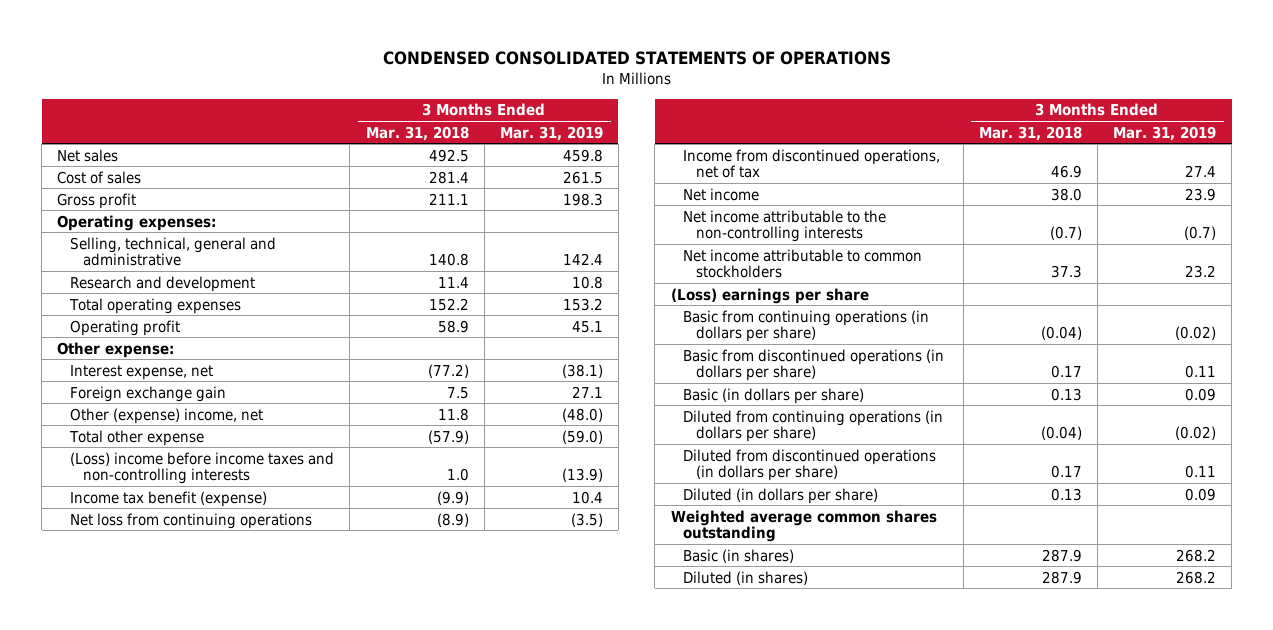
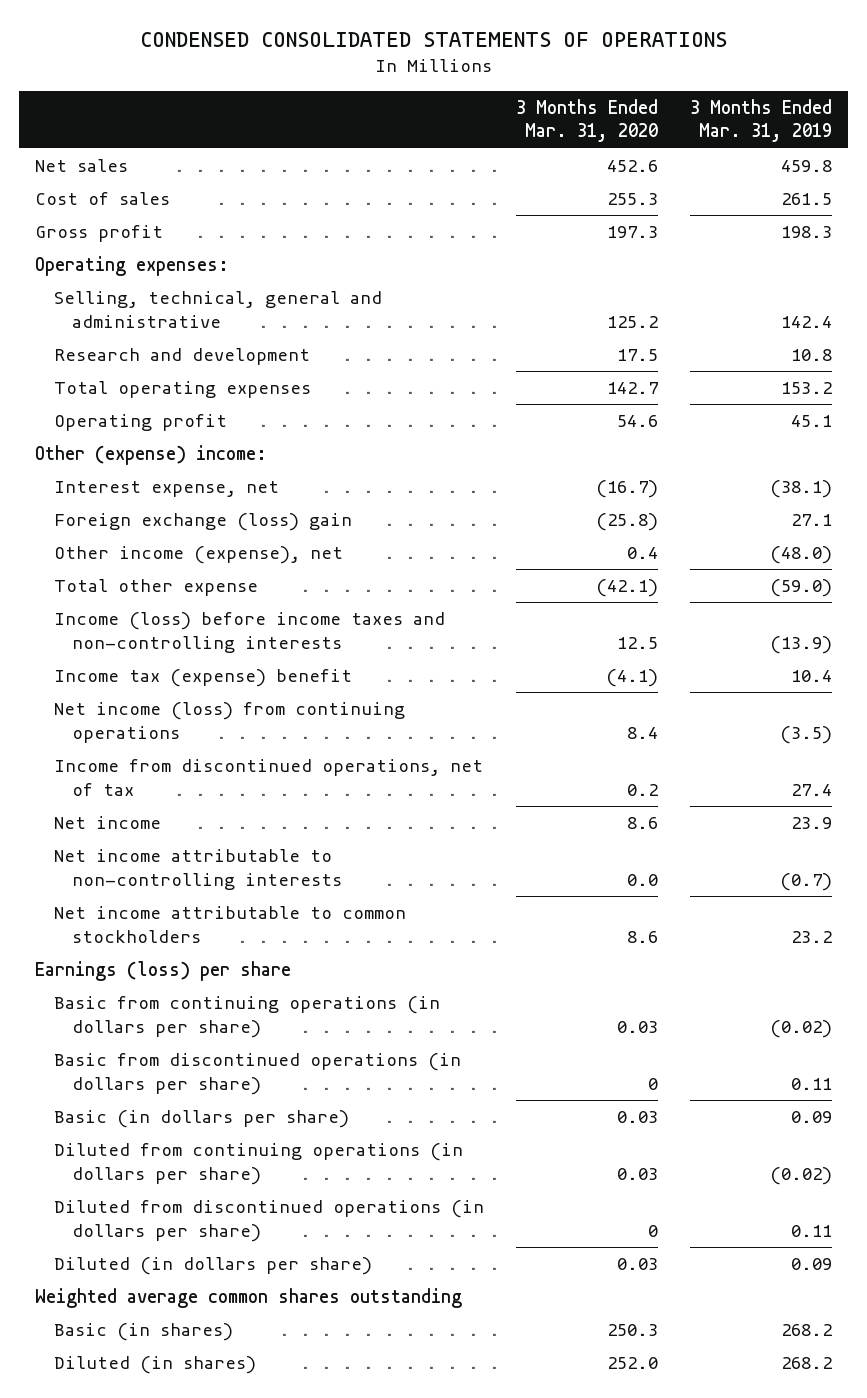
[365,125,469,141] Mar. 31, 2018 -> none
none -> [515,98,658,143] 3 Months Ended Mar. 31, 2020
[57,341,175,358] Other expense: -> [34,444,267,465] Other (expense) income:
[70,385,227,402] Foreign exchange gain -> [53,512,352,531] Foreign exchange (loss) gain
[70,407,264,424] Other (expense) income, net -> [53,545,343,564] Other income (expense), net
[70,451,335,485] (Loss) income before income taxes and non-controlling interests -> [53,611,445,653] Income (loss) before income taxes and non-controlling interests
[70,490,268,507] Income tax benefit (expense) -> [53,668,352,687] Income tax (expense) benefit
[70,512,313,529] Net loss from continuing operations -> [53,701,405,743] Net income (loss) from continuing operations
[683,209,887,243] Net income attributable to the non-controlling interests -> [53,848,343,890] Net income attributable to non-controlling interests
[670,287,869,304] (Loss) earnings per share -> [34,960,291,981] Earnings (loss) per share

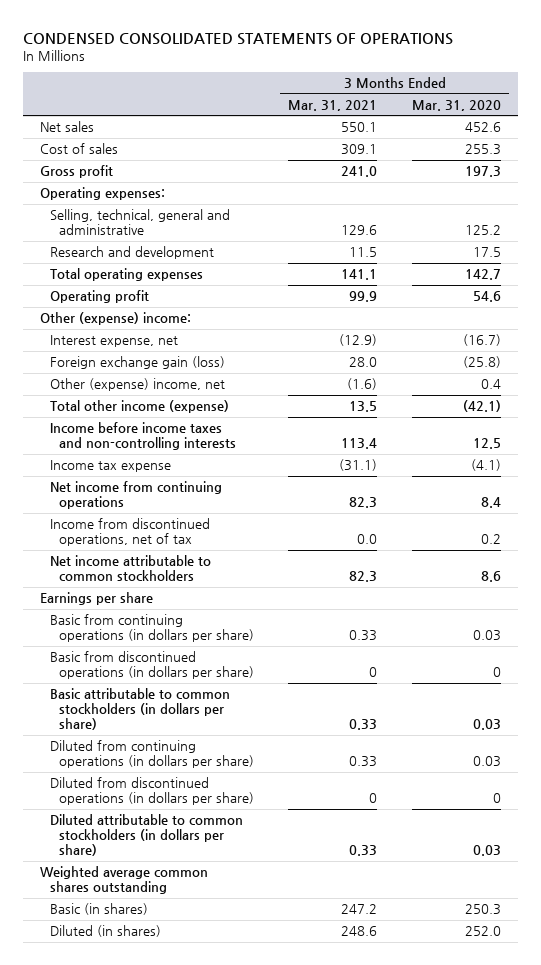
[690,98,833,143] 3 Months Ended Mar. 31, 2019 -> none
none -> [288,99,378,111] Mar. 31, 2021
[53,512,352,531] Foreign exchange (loss) gain -> [49,356,225,370] Foreign exchange gain (loss)
[53,545,343,564] Other income (expense), net -> [49,378,225,392] Other (expense) income, net
[53,578,258,596] Total other expense -> [49,400,229,414] Total other income (expense)
[53,611,445,653] Income (loss) before income taxes and non-controlling interests -> [49,422,237,451] Income before income taxes and non-controlling interests
[53,668,352,687] Income tax (expense) benefit -> [49,460,171,473] Income tax expense
[53,701,405,743] Net income (loss) from continuing operations -> [49,481,222,510] Net income from continuing operations
[53,815,161,829] Net income -> none
[53,848,343,890] Net income attributable to non-controlling interests -> none
[34,960,291,981] Earnings (loss) per share -> [40,592,154,606] Earnings per share
[53,1109,349,1128] Basic (in dollars per share) -> [49,688,230,731] Basic attributable to common stockholders (in dollars per share)
[53,1256,372,1275] Diluted (in dollars per share) -> [49,814,243,857] Diluted attributable to common stockholders (in dollars per share)

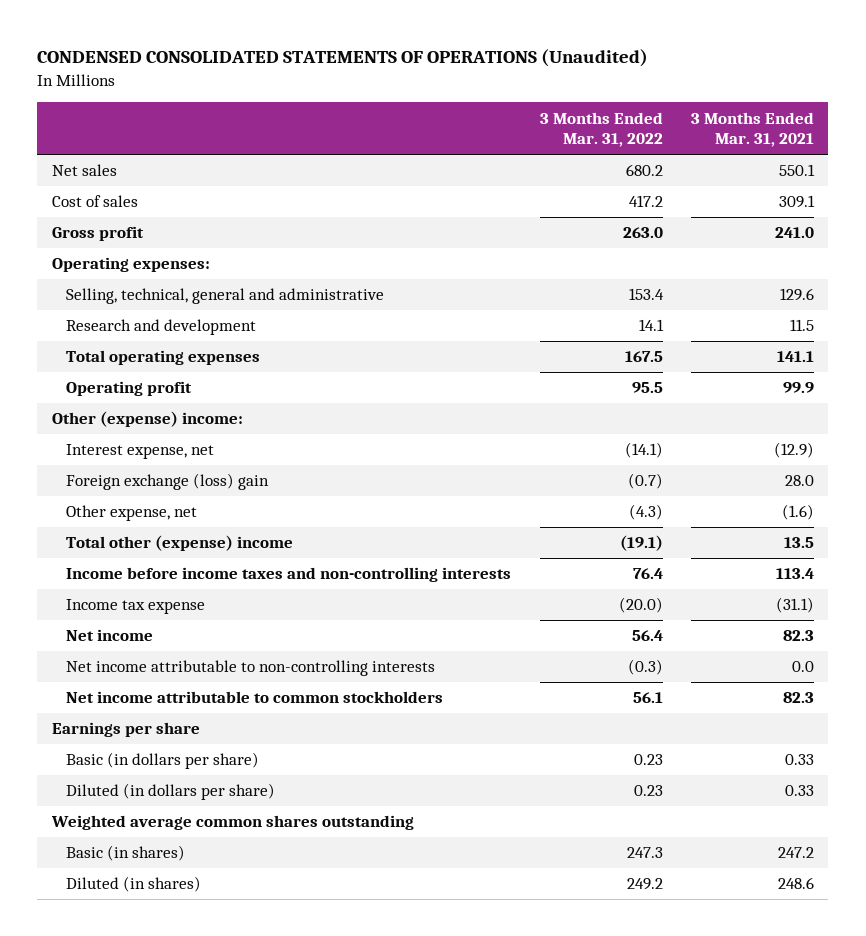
[23,32,454,45] CONDENSED CONSOLIDATED STATEMENTS OF OPERATIONS -> [37,49,649,68] CONDENSED CONSOLIDATED STATEMENTS OF OPERATIONS (Unaudited)
[411,99,501,111] Mar. 31, 2020 -> none
none -> [539,111,663,148] 3 Months Ended Mar. 31, 2022
[49,356,225,370] Foreign exchange gain (loss) -> [66,473,270,491] Foreign exchange (loss) gain
[49,378,225,392] Other (expense) income, net -> [66,505,198,522] Other expense, net
[49,400,229,414] Total other income (expense) -> [66,535,294,552] Total other (expense) income
[49,518,210,547] Income from discontinued operations, net of tax -> none
[49,481,222,510] Net income from continuing operations -> [66,629,154,642] Net income
none -> [66,660,436,677] Net income attributable to non-controlling interests
[49,614,255,643] Basic from continuing operations (in dollars per share) -> none
[49,651,255,680] Basic from discontinued operations (in dollars per share) -> none
[49,740,255,769] Diluted from continuing operations (in dollars per share) -> none
[49,777,255,806] Diluted from discontinued operations (in dollars per share) -> none
[49,688,230,731] Basic attributable to common stockholders (in dollars per share) -> [66,752,260,770] Basic (in dollars per share)
[49,814,243,857] Diluted attributable to common stockholders (in dollars per share) -> [66,783,276,801] Diluted (in dollars per share)

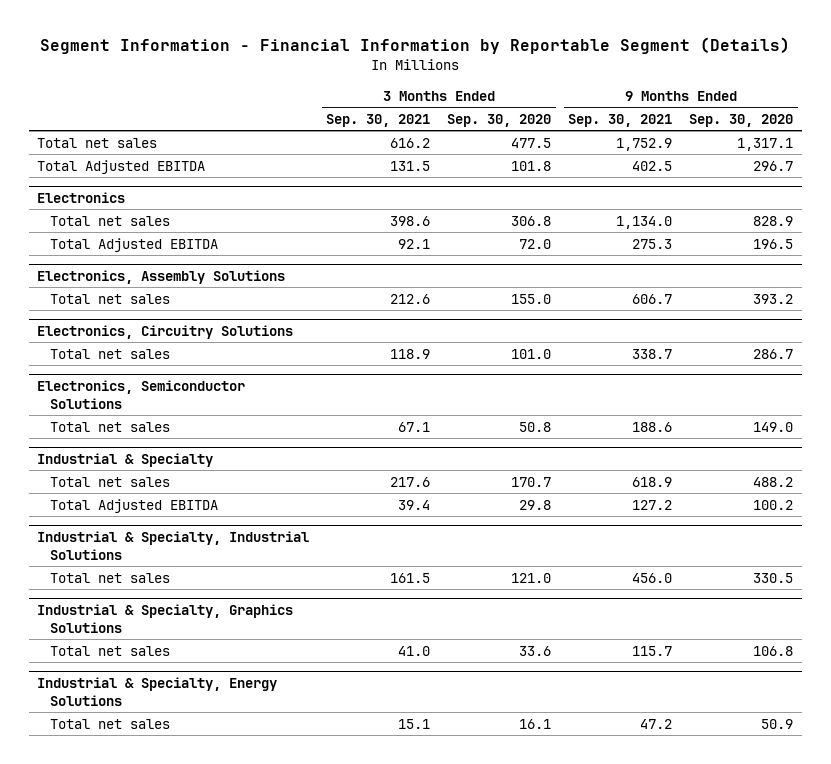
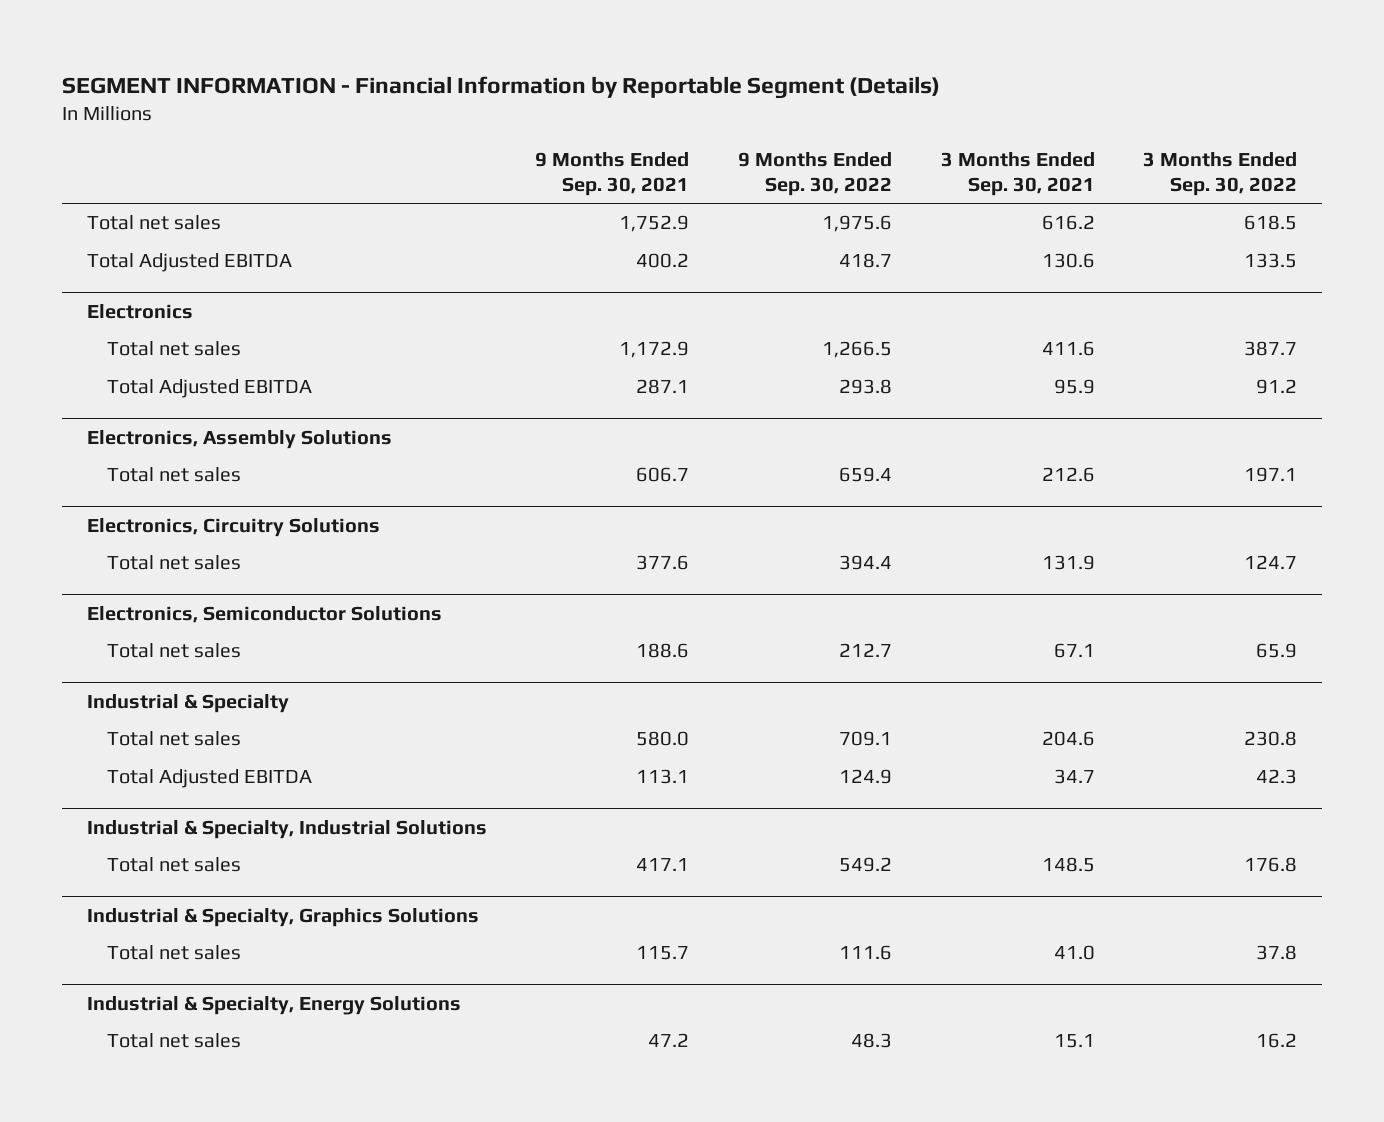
[40,36,791,54] Segment Information - Financial Information by Reportable Segment (Details) -> [62,76,941,100] SEGMENT INFORMATION - Financial Information by Reportable Segment (Details)
[447,113,552,127] Sep. 30, 2020 -> none
[689,113,794,127] Sep. 30, 2020 -> none
none -> [737,151,892,196] 9 Months Ended Sep. 30, 2022
none -> [1143,151,1298,196] 3 Months Ended Sep. 30, 2022
[390,160,431,171] 131.5 -> [1041,253,1095,269] 130.6
[632,160,673,171] 402.5 -> [636,253,690,269] 400.2
[390,215,431,226] 398.6 -> [1041,341,1095,357] 411.6
[616,215,673,229] 1,134.0 -> [619,341,690,359] 1,172.9
[398,238,431,249] 92.1 -> [1053,379,1095,395] 95.9
[632,238,673,249] 275.3 -> [636,379,690,395] 287.1
[390,348,431,359] 118.9 -> [1041,555,1095,571] 131.9
[632,348,673,359] 338.7 -> [636,555,690,571] 377.6
[390,476,431,487] 217.6 -> [1041,731,1095,747] 204.6
[632,476,673,487] 618.9 -> [636,731,690,747] 580.0
[398,499,431,510] 39.4 -> [1053,769,1095,785] 34.7
[632,499,673,510] 127.2 -> [636,769,690,785] 113.1
[390,572,431,583] 161.5 -> [1041,857,1095,873] 148.5
[632,572,673,583] 456.0 -> [636,858,690,872] 417.1

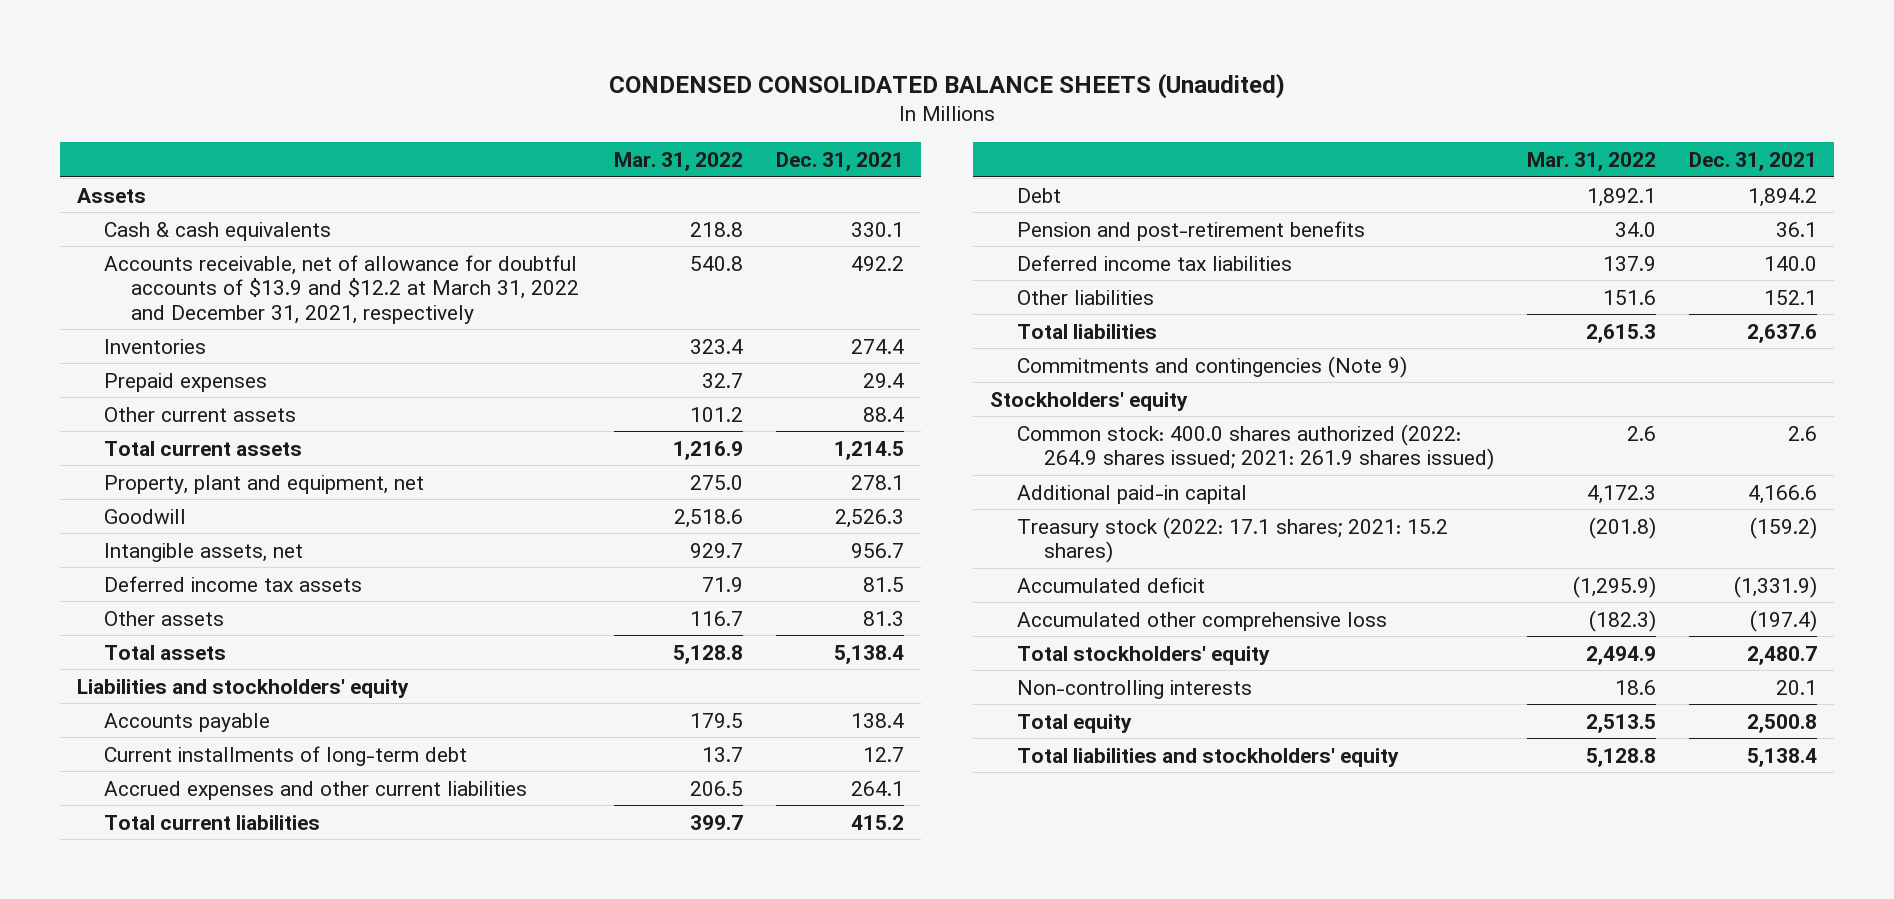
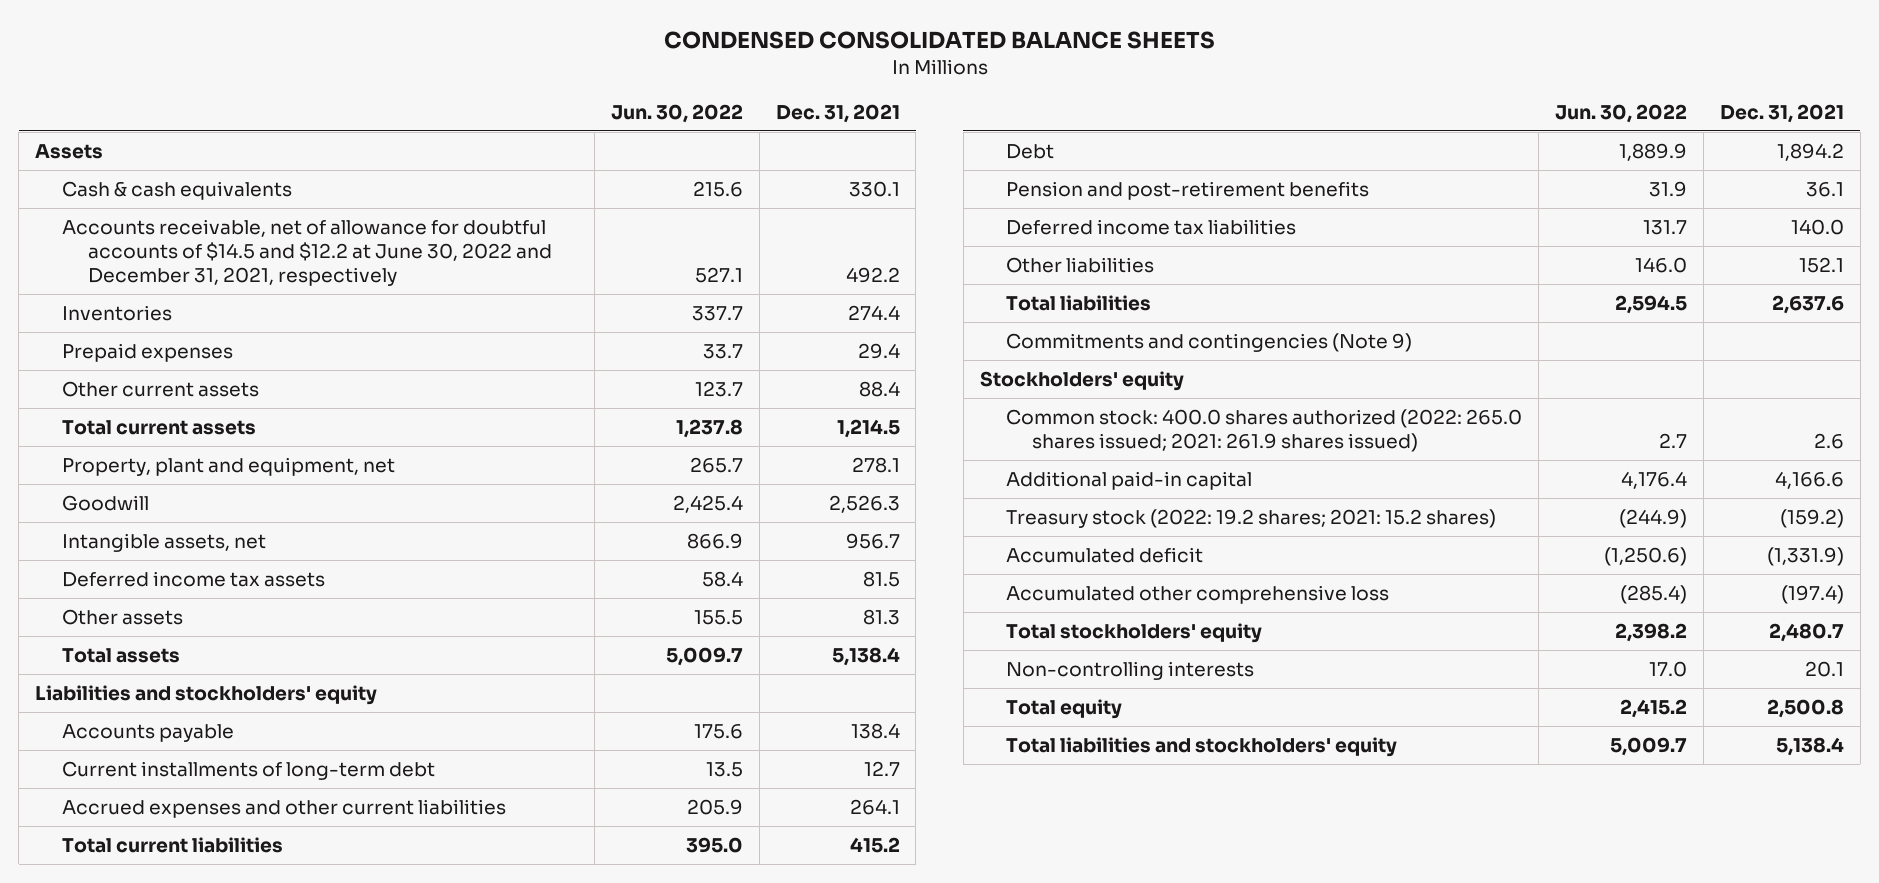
[609,72,1286,99] CONDENSED CONSOLIDATED BALANCE SHEETS (Unaudited) -> [663,31,1215,50] CONDENSED CONSOLIDATED BALANCE SHEETS
[613,151,743,171] Mar. 31, 2022 -> none
none -> [610,103,743,123] Jun. 30, 2022
[103,254,579,324] Accounts receivable, net of allowance for doubtful accounts of $13.9 and $12.2 at March 31, 2022 and December 31, 2021, respectively -> [61,218,552,287] Accounts receivable, net of allowance for doubtful accounts of $14.5 and $12.2 at June 30, 2022 and December 31, 2021, respectively
[1016,423,1495,471] Common stock: 400.0 shares authorized (2022: 264.9 shares issued; 2021: 261.9 shares issued) -> [1006,408,1523,452] Common stock: 400.0 shares authorized (2022: 265.0 shares issued; 2021: 261.9 shares issued)
[1016,516,1448,564] Treasury stock (2022: 17.1 shares; 2021: 15.2 shares) -> [1006,508,1497,528] Treasury stock (2022: 19.2 shares; 2021: 15.2 shares)

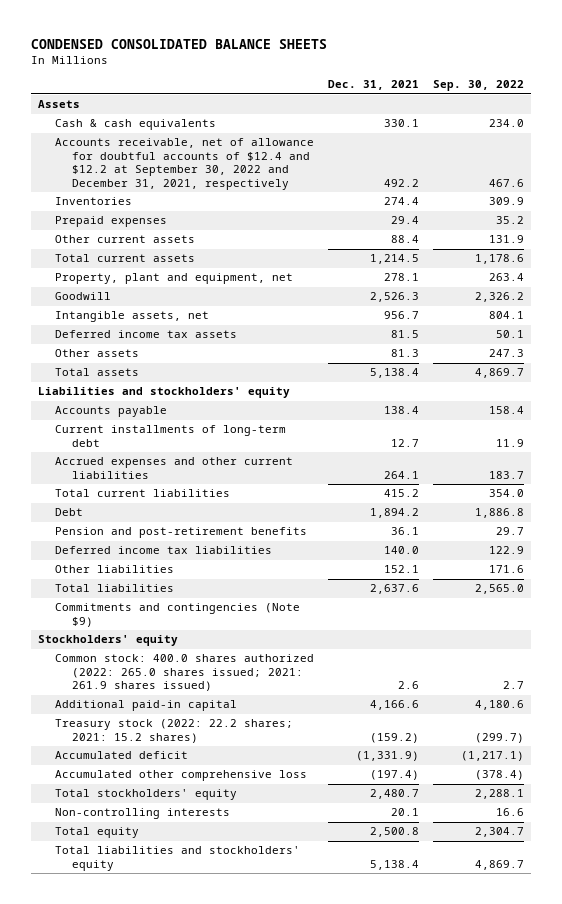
[610,103,743,123] Jun. 30, 2022 -> none
none -> [433,80,525,92] Sep. 30, 2022
[61,218,552,287] Accounts receivable, net of allowance for doubtful accounts of $14.5 and $12.2 at June 30, 2022 and December 31, 2021, respectively -> [55,138,315,190] Accounts receivable, net of allowance for doubtful accounts of $12.4 and $12.2 at September 30, 2022 and December 31, 2021, respectively
[1006,332,1413,352] Commitments and contingencies (Note 9) -> [55,603,301,627] Commitments and contingencies (Note $9)
[1006,508,1497,528] Treasury stock (2022: 19.2 shares; 2021: 15.2 shares) -> [55,719,294,743] Treasury stock (2022: 22.2 shares; 2021: 15.2 shares)

